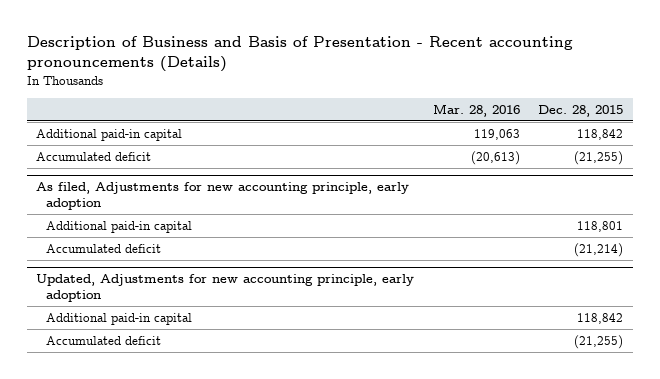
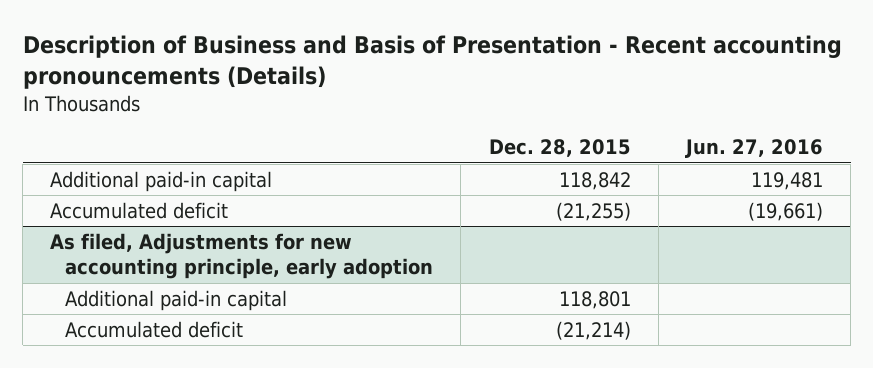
[432,103,520,117] Mar. 28, 2016 -> none
none -> [684,139,823,159] Jun. 27, 2016
[36,274,415,302] Updated, Adjustments for new accounting principle, early adoption -> none
[45,312,192,325] Additional paid-in capital -> none
[45,335,161,345] Accumulated deficit -> none

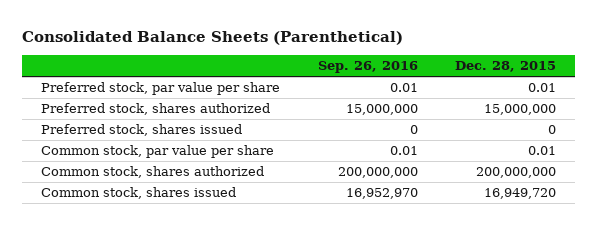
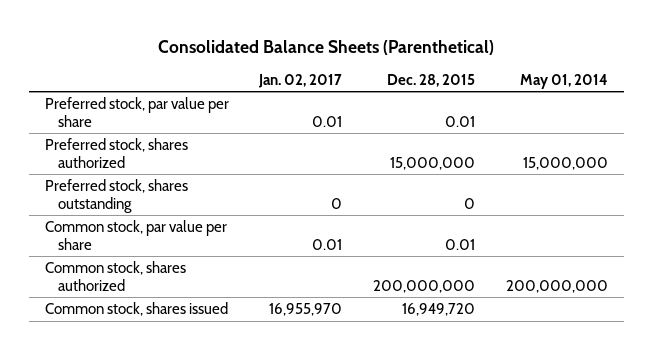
[317,61,418,74] Sep. 26, 2016 -> none
none -> [258,73,343,88] Jan. 02, 2017
none -> [520,73,609,89] May 01, 2014
[41,124,243,137] Preferred stock, shares issued -> [44,179,188,213] Preferred stock, shares outstanding

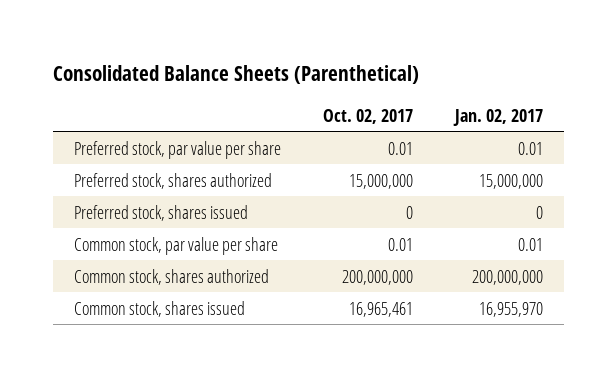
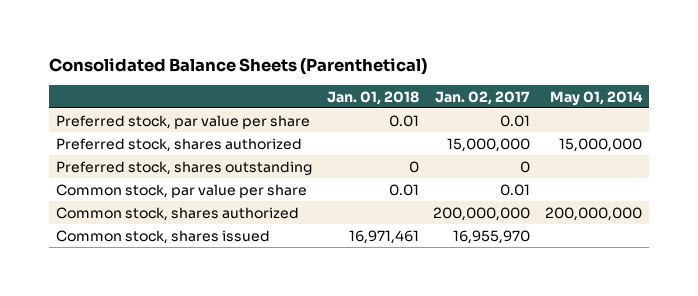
[322,108,413,124] Oct. 02, 2017 -> none
none -> [326,90,419,105] Jan. 01, 2018
none -> [550,90,644,106] May 01, 2014
[73,204,248,221] Preferred stock, shares issued -> [56,160,313,175] Preferred stock, shares outstanding

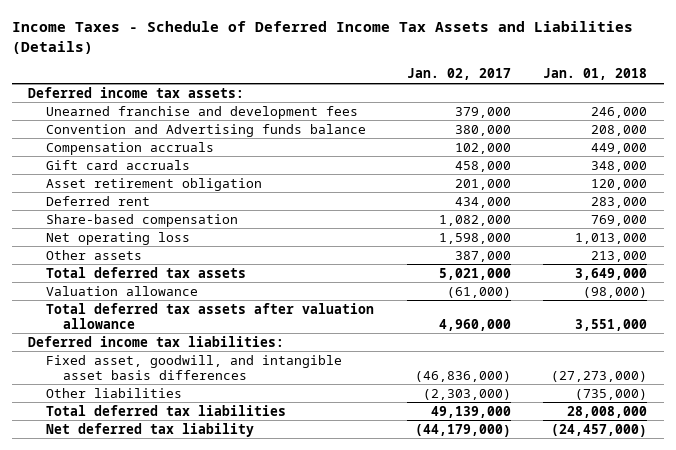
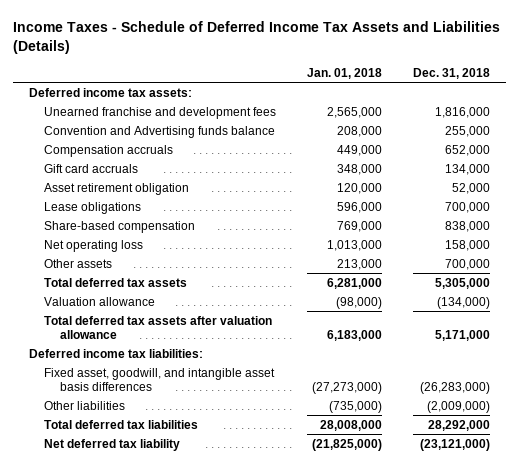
[406,68,511,81] Jan. 02, 2017 -> none
none -> [413,67,491,79] Dec. 31, 2018
[591,106,648,118] 246,000 -> [327,106,383,118] 2,565,000
[45,195,150,206] Deferred rent -> none
none -> [44,201,142,214] Lease obligations
[575,267,648,280] 3,649,000 -> [327,277,383,289] 6,281,000
[575,318,648,331] 3,551,000 -> [327,329,383,341] 6,183,000
[551,423,648,437] (24,457,000) -> [312,438,383,451] (21,825,000)

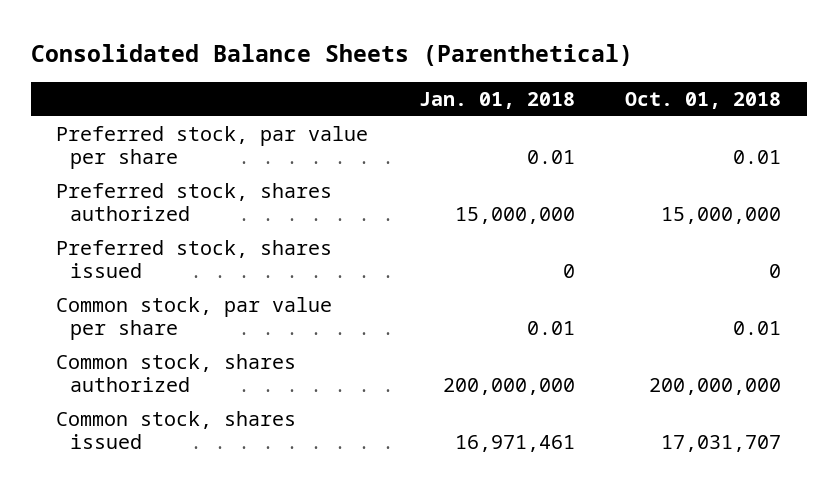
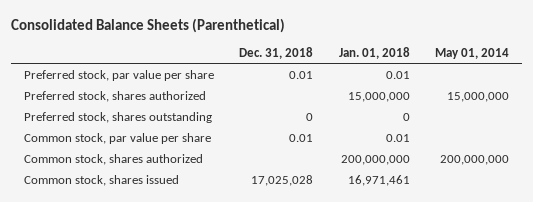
[625,91,782,109] Oct. 01, 2018 -> none
none -> [239,47,314,60] Dec. 31, 2018
none -> [435,48,510,60] May 01, 2014
[56,240,333,279] Preferred stock, shares issued -> [23,112,212,124] Preferred stock, shares outstanding

